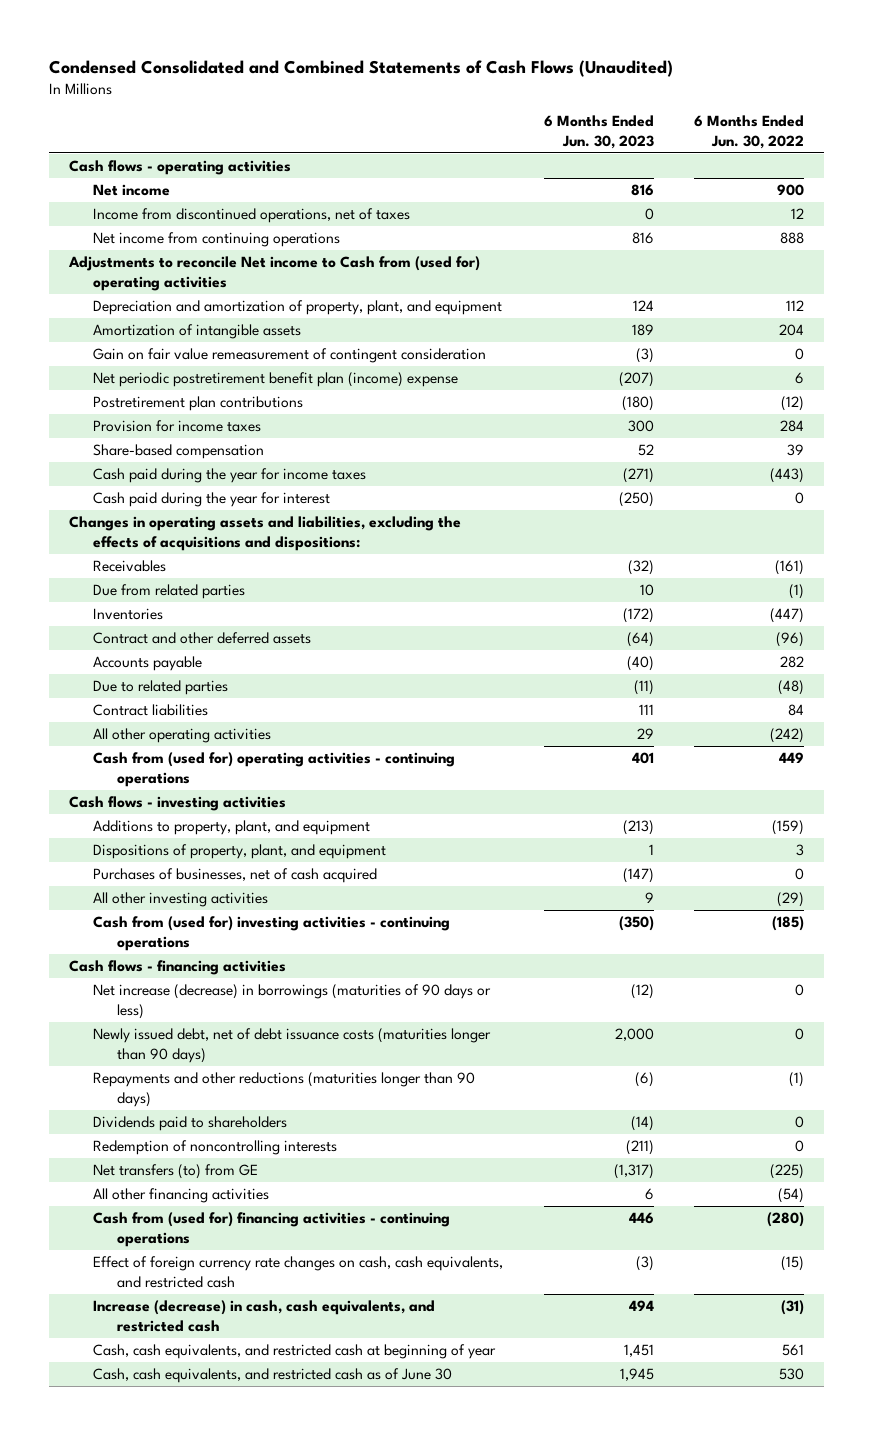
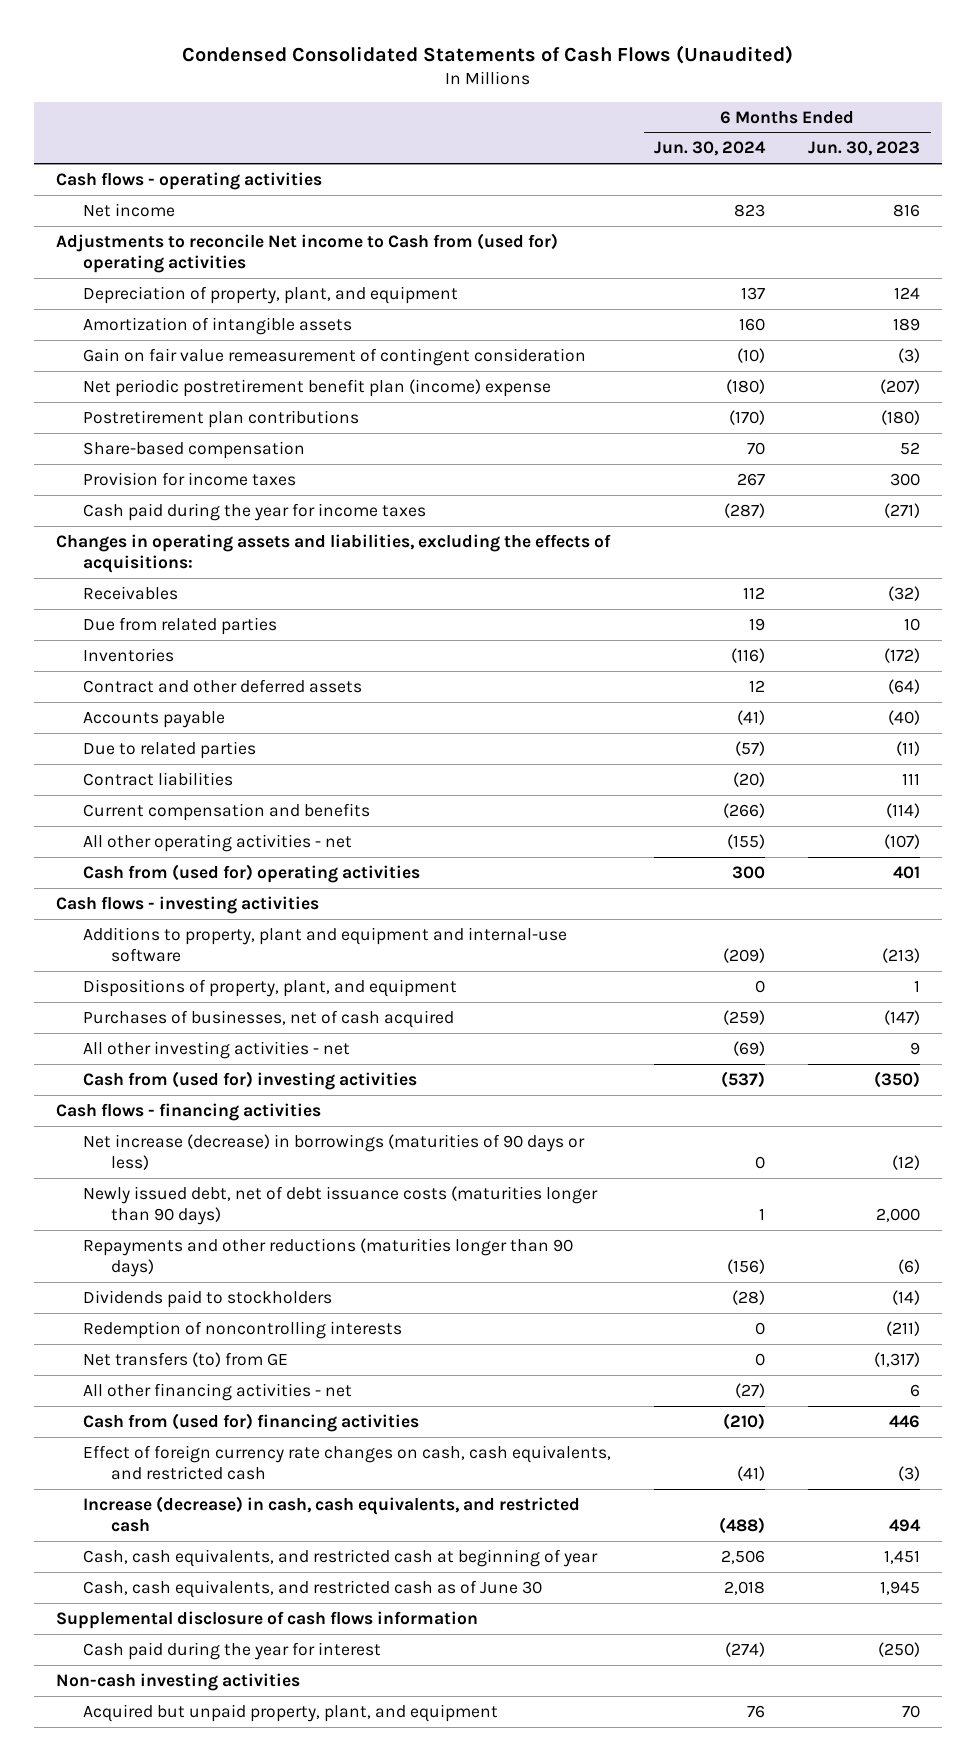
[48,59,673,77] Condensed Consolidated and Combined Statements of Cash Flows (Unaudited) -> [181,45,793,65] Condensed Consolidated Statements of Cash Flows (Unaudited)
[694,115,805,150] 6 Months Ended Jun. 30, 2022 -> none
none -> [654,141,767,157] Jun. 30, 2024
[93,207,411,223] Income from discontinued operations, net of taxes -> none
[93,231,341,247] Net income from continuing operations -> none
[93,299,503,315] Depreciation and amortization of property, plant, and equipment -> [83,285,459,304] Depreciation of property, plant, and equipment
[93,419,262,432] Provision for income taxes -> [83,471,297,486] Provision for income taxes
[69,515,462,551] Changes in operating assets and liabilities, excluding the effects of acquisitions and dispositions: -> [55,533,611,574] Changes in operating assets and liabilities, excluding the effects of acquisitions:
none -> [83,802,371,821] Current compensation and benefits
[93,727,272,743] All other operating activities -> [83,833,353,852] All other operating activities - net
[636,727,654,739] 29 -> [884,833,921,849] (107)
[93,751,456,787] Cash from (used for) operating activities - continuing operations -> [83,863,421,883] Cash from (used for) operating activities
[93,819,371,835] Additions to property, plant, and equipment -> [83,926,568,963] Additions to property, plant and equipment and internal-use software
[93,891,269,907] All other investing activities -> [83,1040,351,1059] All other investing activities - net
[93,915,451,951] Cash from (used for) investing activities - continuing operations -> [83,1070,418,1090] Cash from (used for) investing activities
[93,1115,288,1131] Dividends paid to shareholders -> [83,1289,333,1308] Dividends paid to stockholders
[93,1187,270,1203] All other financing activities -> [83,1382,353,1401] All other financing activities - net
[93,1211,451,1247] Cash from (used for) financing activities - continuing operations -> [83,1412,420,1432] Cash from (used for) financing activities
none -> [55,1610,478,1629] Supplemental disclosure of cash flows information
[93,491,331,507] Cash paid during the year for interest -> [83,1641,382,1660] Cash paid during the year for interest
none -> [55,1672,300,1691] Non-cash investing activities
none -> [83,1703,499,1722] Acquired but unpaid property, plant, and equipment

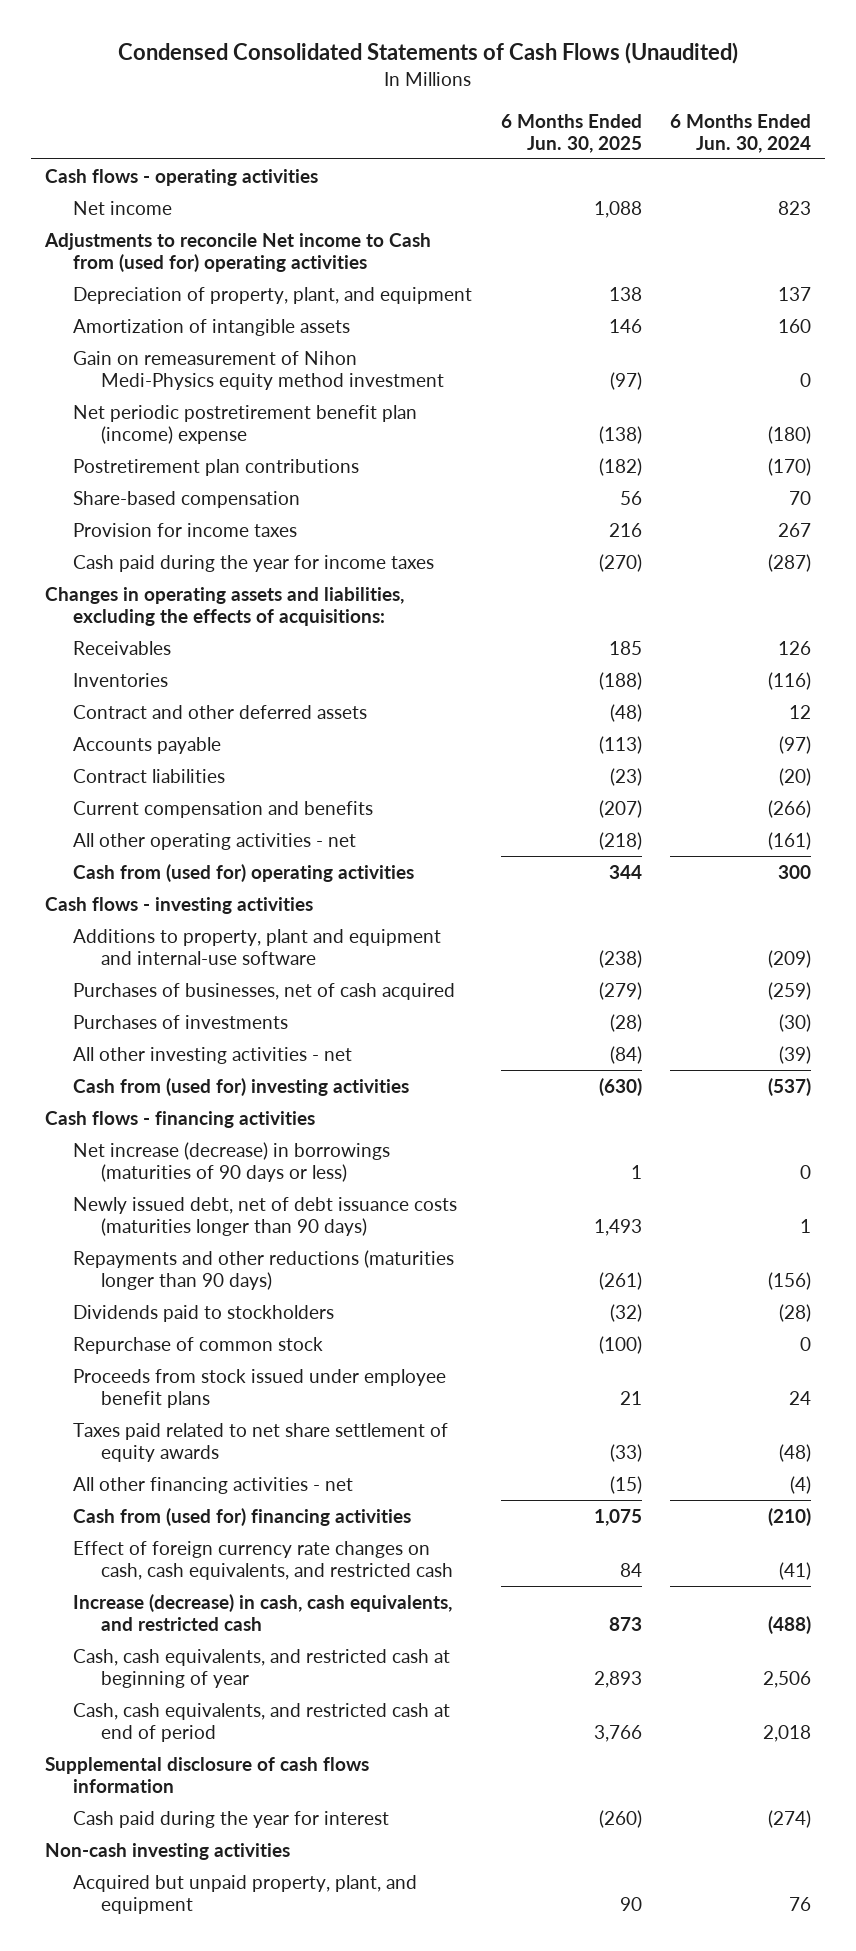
[808,141,921,157] Jun. 30, 2023 -> none
none -> [500,113,642,153] 6 Months Ended Jun. 30, 2025
[83,347,587,366] Gain on fair value remeasurement of contingent consideration -> none
none -> [73,350,445,391] Gain on remeasurement of Nihon Medi-Physics equity method investment
[83,616,278,635] Due from related parties -> none
[743,586,766,599] 112 -> [778,640,812,655] 126
[83,740,257,759] Due to related parties -> none
[737,709,766,725] (41) -> [779,735,812,754] (97)
[727,833,766,849] (155) -> [768,831,812,850] (161)
[83,978,458,997] Dispositions of property, plant, and equipment -> none
none -> [73,1014,289,1029] Purchases of investments
[733,1040,766,1056] (69) -> [779,1045,812,1064] (39)
[83,1320,403,1339] Redemption of noncontrolling interests -> none
[83,1351,289,1367] Net transfers (to) from GE -> none
none -> [73,1336,324,1354] Repurchase of common stock
none -> [73,1368,447,1409] Proceeds from stock issued under employee benefit plans
none -> [73,1422,449,1463] Taxes paid related to net share settlement of equity awards
[735,1382,766,1398] (27) -> [790,1475,812,1494] (4)
[83,1579,543,1598] Cash, cash equivalents, and restricted cash as of June 30 -> [73,1702,451,1743] Cash, cash equivalents, and restricted cash at end of period

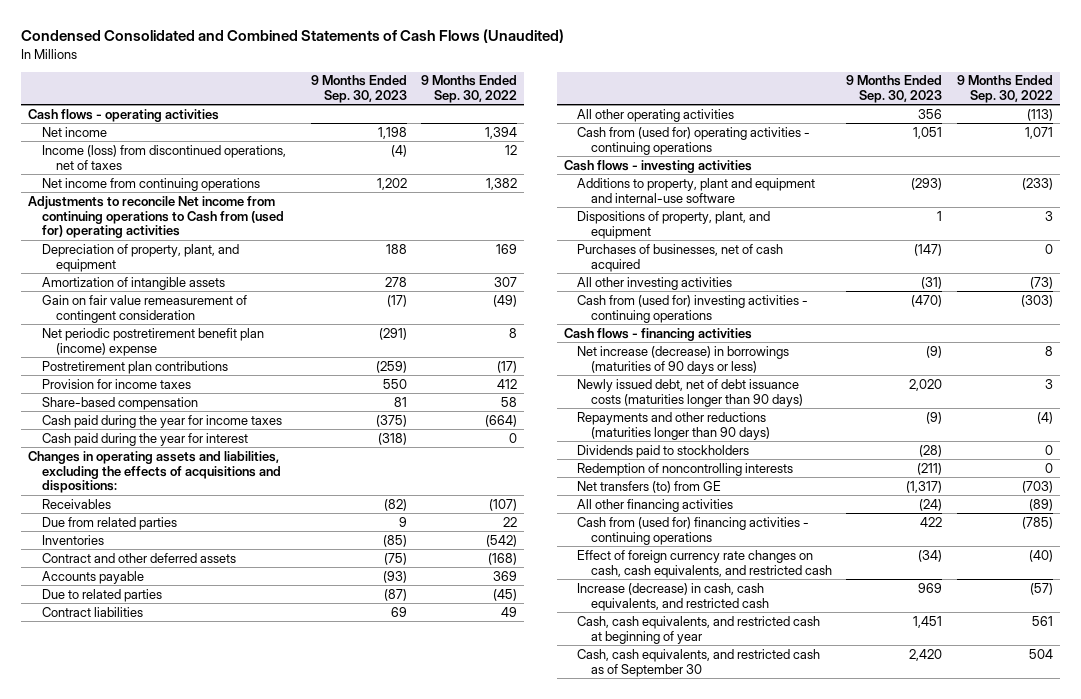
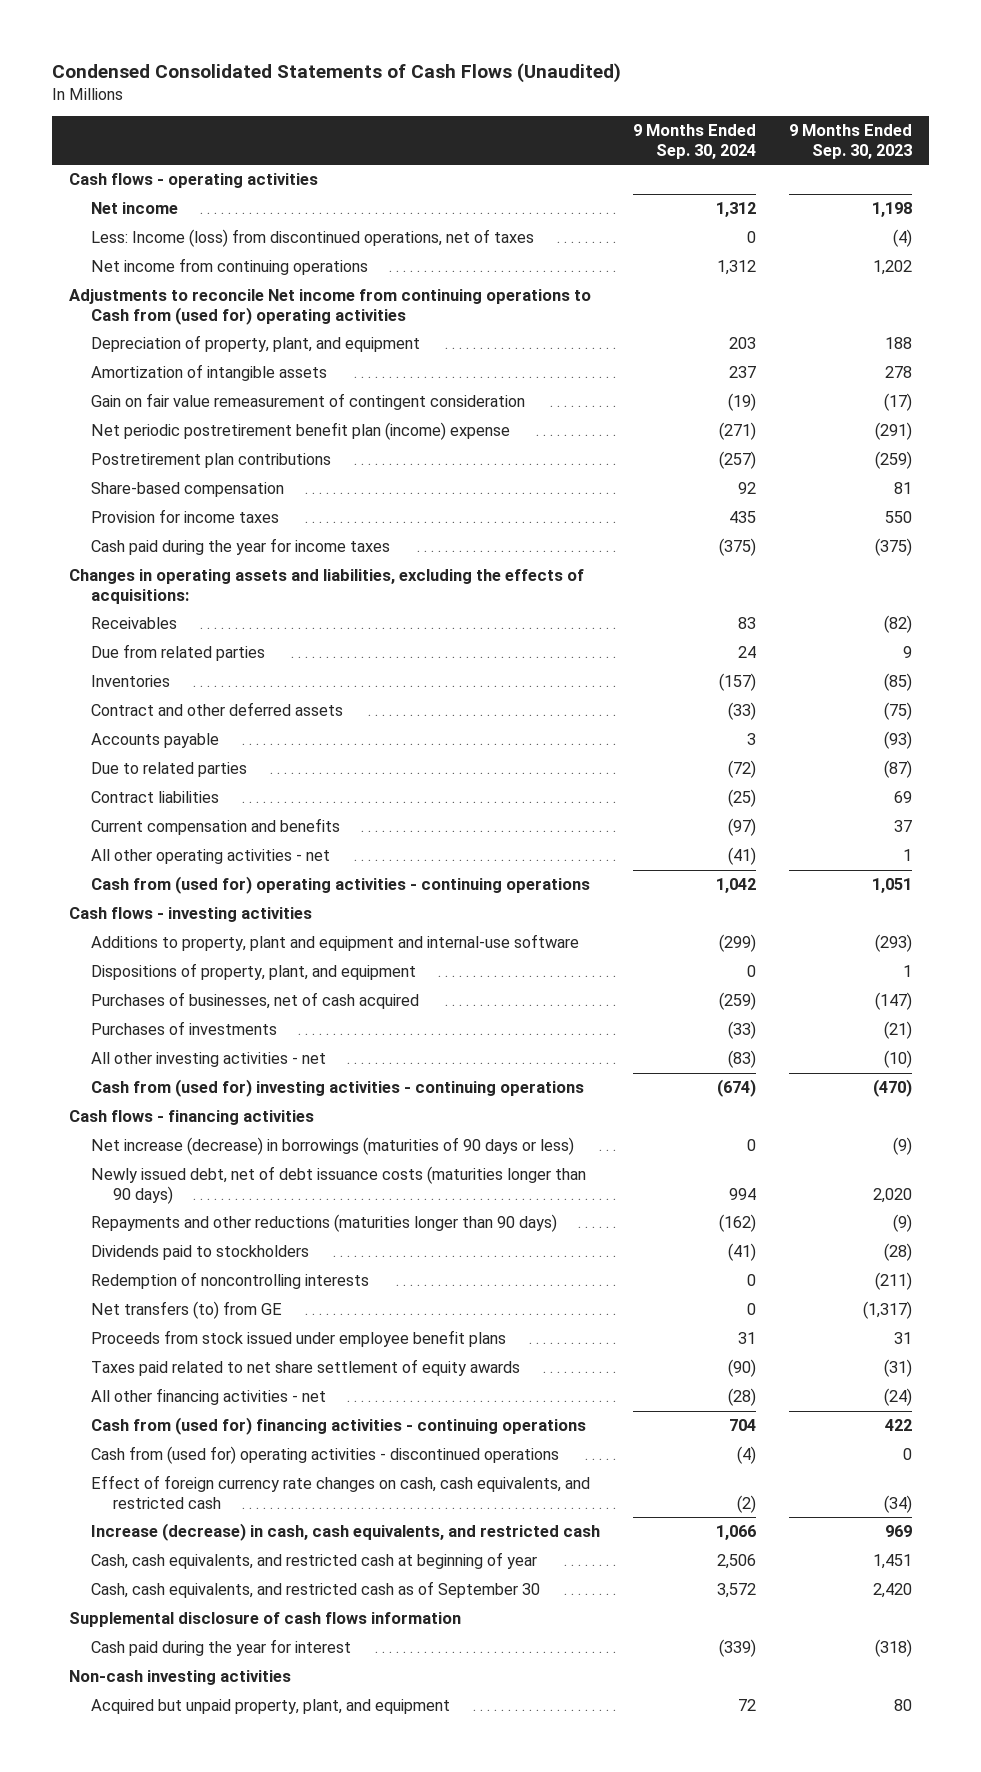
[21,29,565,44] Condensed Consolidated and Combined Statements of Cash Flows (Unaudited) -> [52,62,622,83] Condensed Consolidated Statements of Cash Flows (Unaudited)
[421,75,518,104] 9 Months Ended Sep. 30, 2022 -> none
none -> [632,124,756,159] 9 Months Ended Sep. 30, 2024
[42,144,287,170] Income (loss) from discontinued operations, net of taxes -> [90,229,534,248] Less: Income (loss) from discontinued operations, net of taxes
[42,378,192,389] Provision for income taxes -> [90,509,279,524] Provision for income taxes
[28,450,282,494] Changes in operating assets and liabilities, excluding the effects of acquisitions and dispositions: -> [68,569,584,604] Changes in operating assets and liabilities, excluding the effects of acquisitions:
none -> [90,818,340,836] Current compensation and benefits
[577,108,735,122] All other operating activities -> [90,849,330,865] All other operating activities - net
[918,108,943,119] 356 -> [903,849,913,862] 1
none -> [90,1021,277,1036] Purchases of investments
[577,276,733,290] All other investing activities -> [90,1052,326,1068] All other investing activities - net
[921,276,943,289] (31) -> [884,1050,913,1069] (10)
none -> [90,1330,506,1348] Proceeds from stock issued under employee benefit plans
none -> [90,1359,520,1377] Taxes paid related to net share settlement of equity awards
[577,498,734,512] All other financing activities -> [90,1388,326,1406] All other financing activities - net
none -> [90,1446,559,1465] Cash from (used for) operating activities - discontinued operations
none -> [68,1612,461,1628] Supplemental disclosure of cash flows information
[42,432,249,446] Cash paid during the year for interest -> [90,1639,351,1657] Cash paid during the year for interest
none -> [68,1670,291,1686] Non-cash investing activities
none -> [90,1699,450,1715] Acquired but unpaid property, plant, and equipment

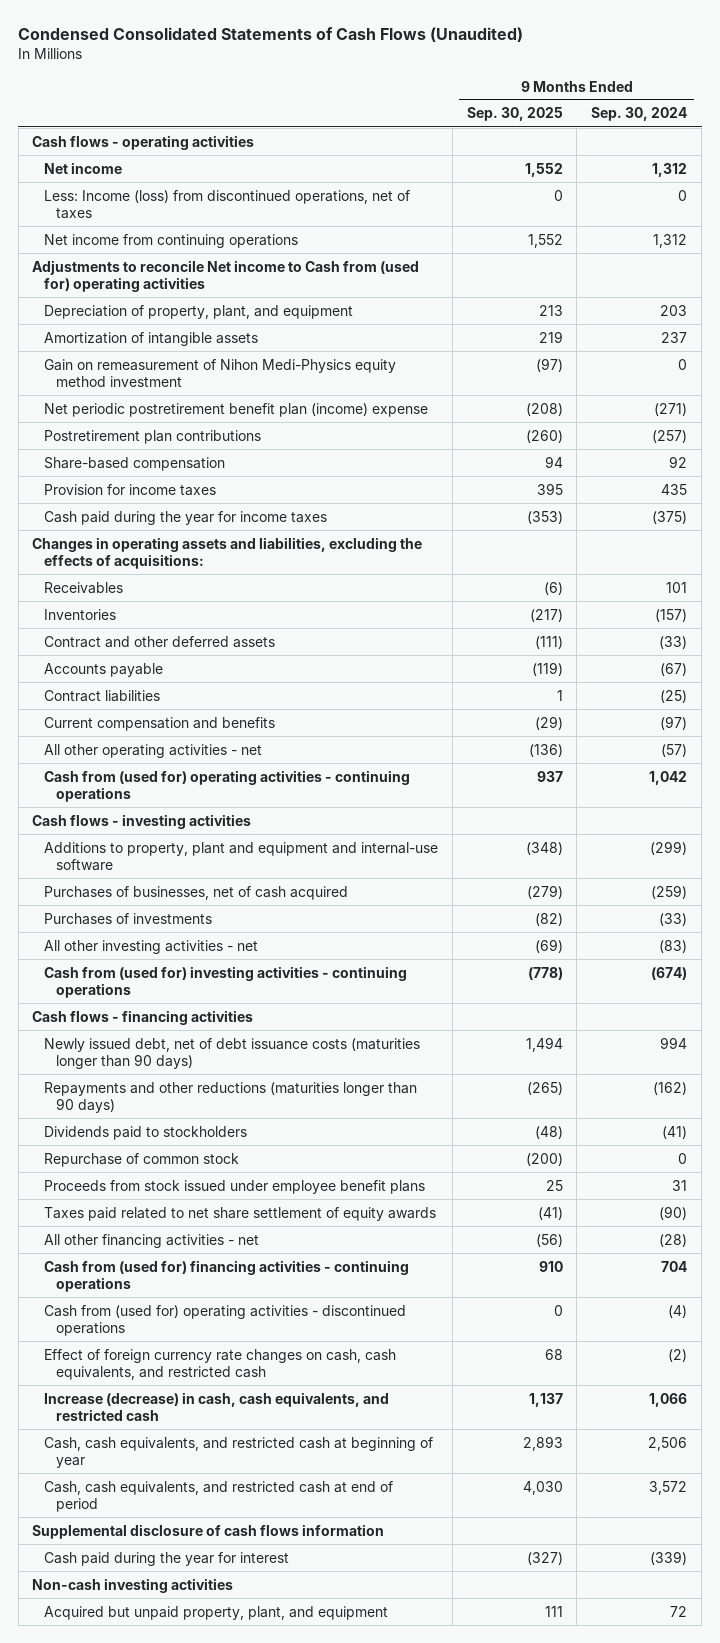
[789,124,913,159] 9 Months Ended Sep. 30, 2023 -> none
none -> [466,107,563,122] Sep. 30, 2025
[68,289,591,325] Adjustments to reconcile Net income from continuing operations to Cash from (used for) operating activities -> [32,259,420,292] Adjustments to reconcile Net income to Cash from (used for) operating activities
[90,393,525,411] Gain on fair value remeasurement of contingent consideration -> none
none -> [43,358,396,387] Gain on remeasurement of Nihon Medi-Physics equity method investment
[90,644,265,662] Due from related parties -> none
[737,617,756,630] 83 -> [666,581,688,593] 101
[90,762,247,778] Due to related parties -> none
[746,733,756,746] 3 -> [660,662,688,676] (67)
[727,847,756,866] (41) -> [661,743,688,757] (57)
[90,963,416,981] Dispositions of property, plant, and equipment -> none
[90,1137,574,1156] Net increase (decrease) in borrowings (maturities of 90 days or less) -> none
[90,1272,369,1290] Redemption of noncontrolling interests -> none
[90,1301,282,1320] Net transfers (to) from GE -> none
none -> [43,1152,239,1167] Repurchase of common stock
[90,1581,540,1599] Cash, cash equivalents, and restricted cash as of September 30 -> [43,1480,393,1512] Cash, cash equivalents, and restricted cash at end of period

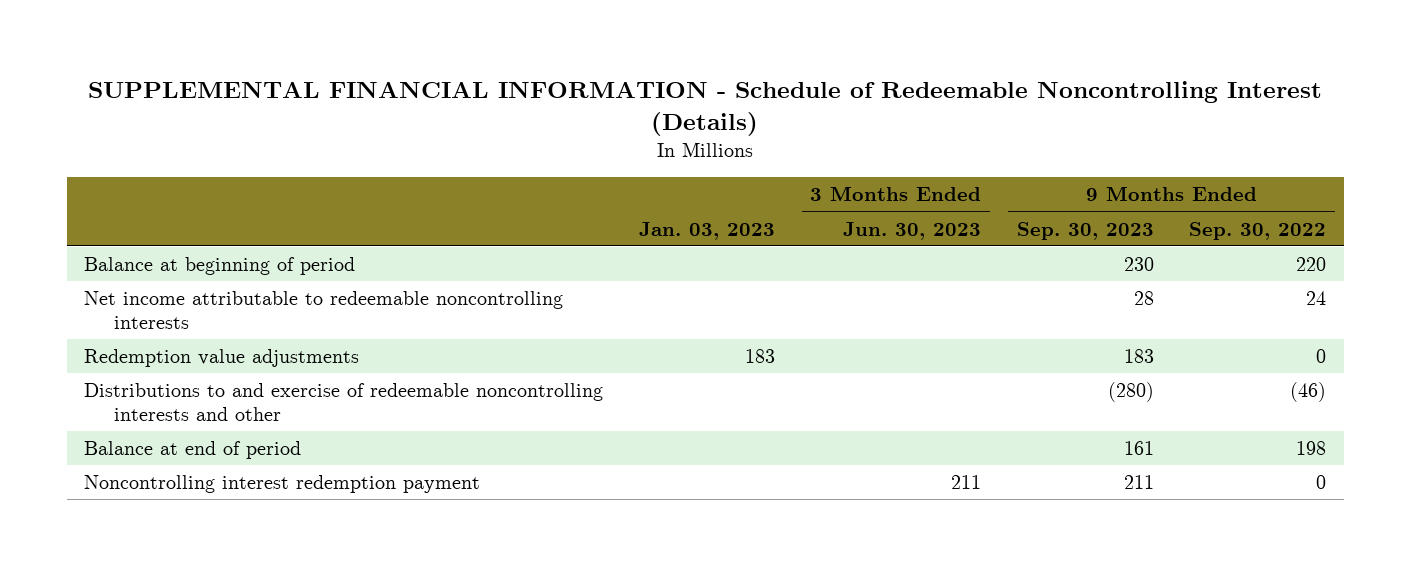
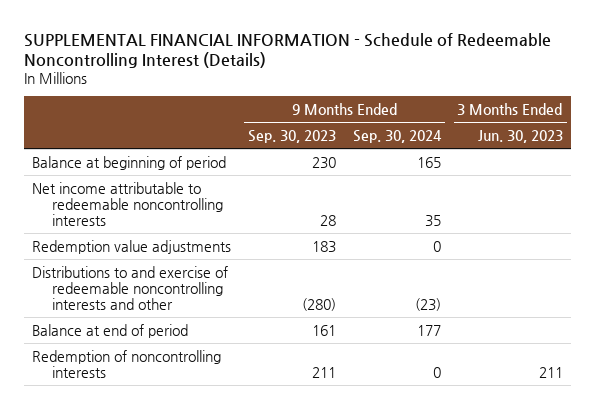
[638,221,775,240] Jan. 03, 2023 -> none
[1189,221,1327,240] Sep. 30, 2022 -> none
none -> [353,129,443,143] Sep. 30, 2024
[84,475,481,494] Noncontrolling interest redemption payment -> [32,349,222,378] Redemption of noncontrolling interests

